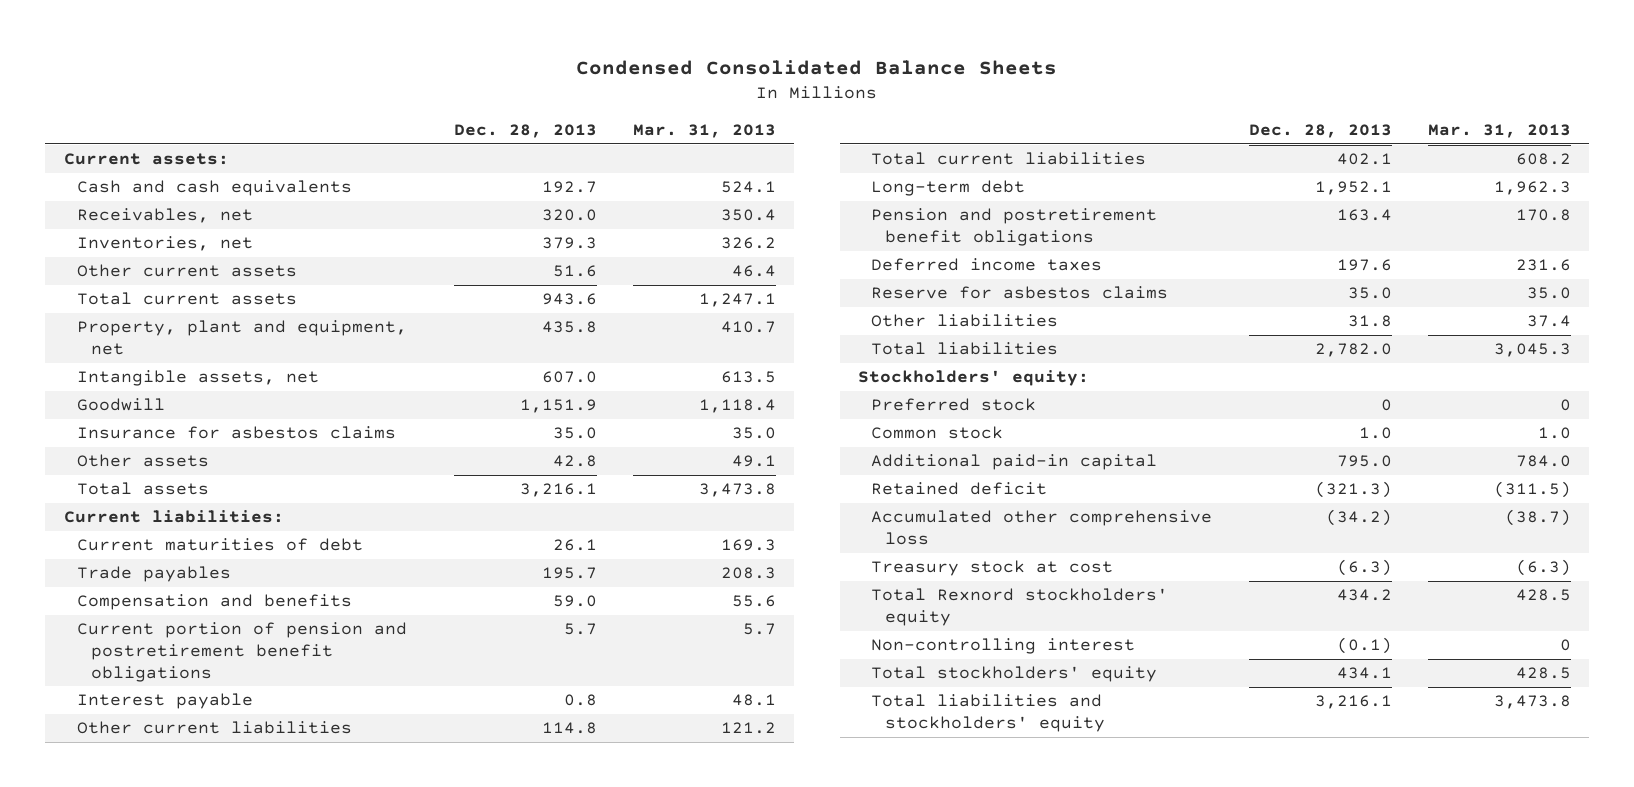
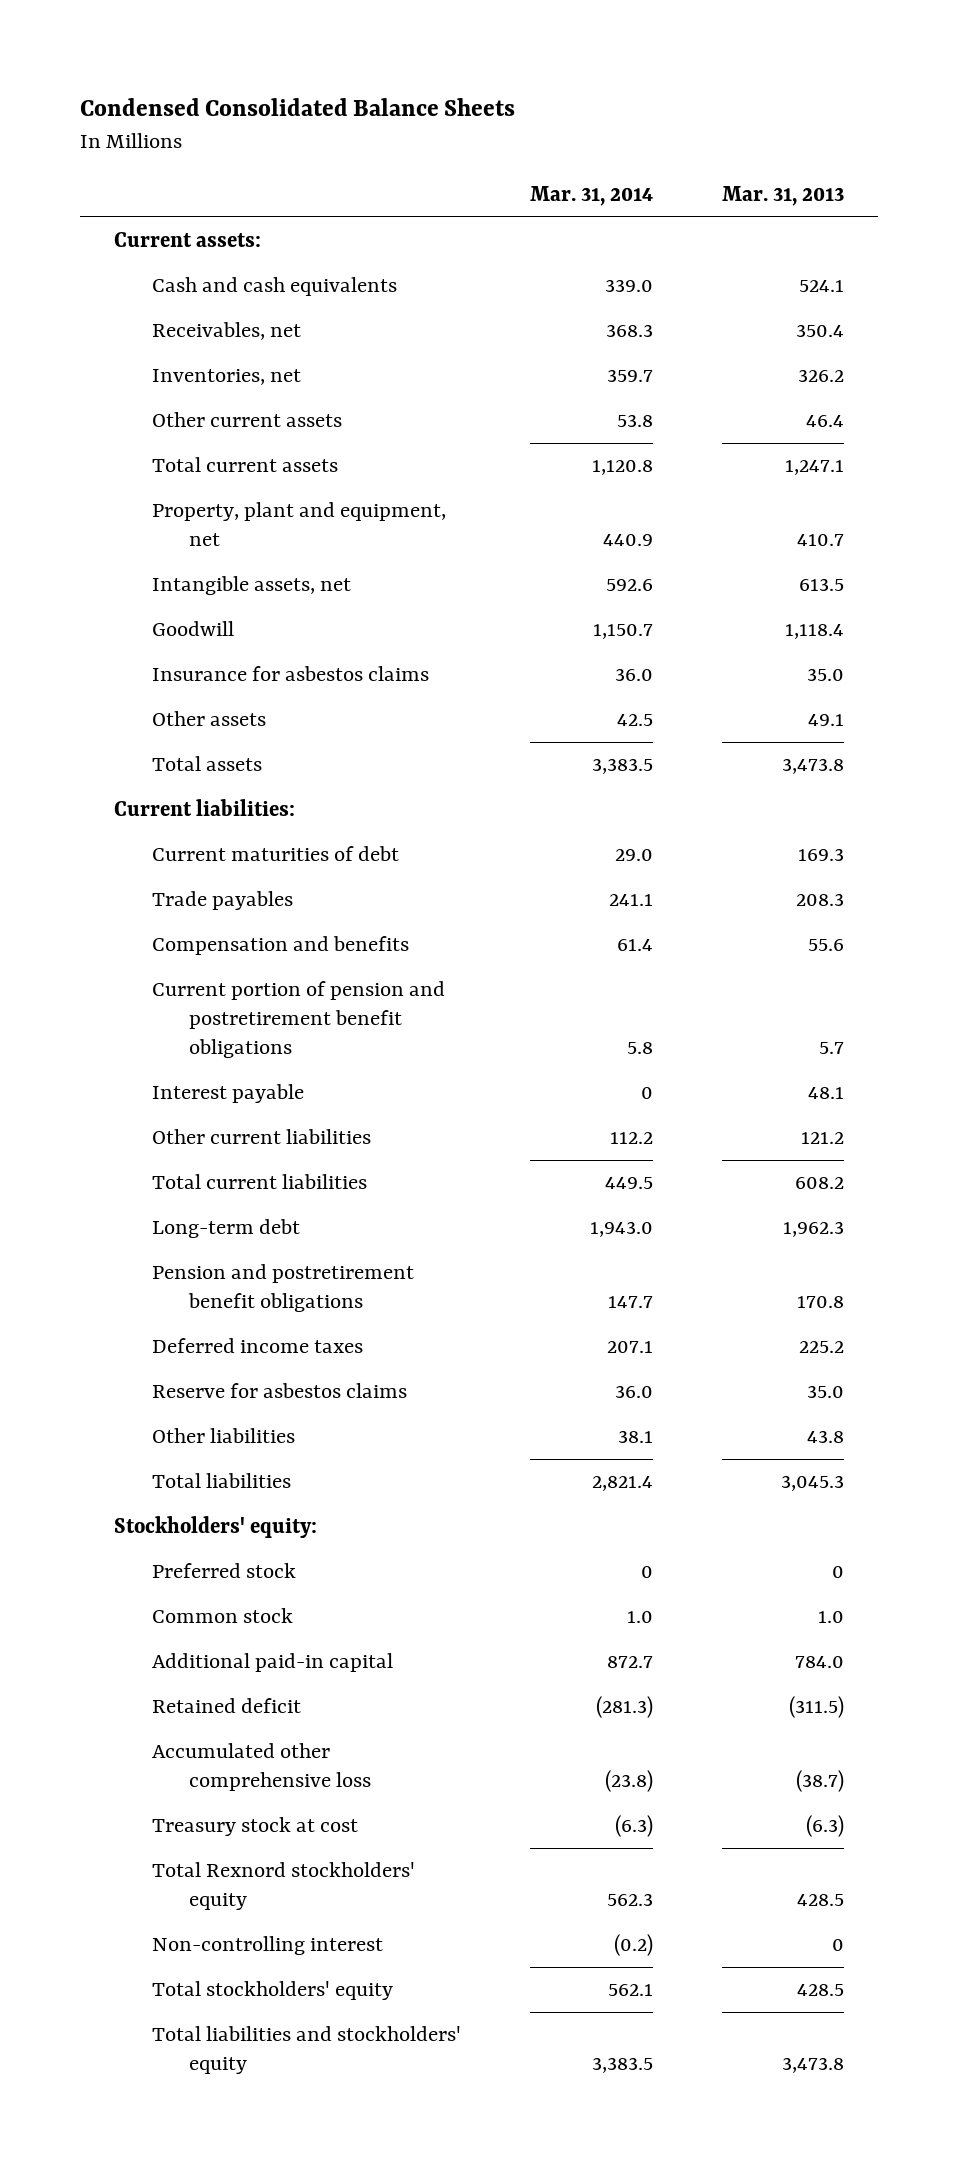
[454,124,598,139] Dec. 28, 2013 -> none
none -> [529,185,653,206] Mar. 31, 2014
[1515,259,1571,272] 231.6 -> [798,1341,844,1354] 225.2
[1526,315,1571,328] 37.4 -> [806,1430,844,1444] 43.8

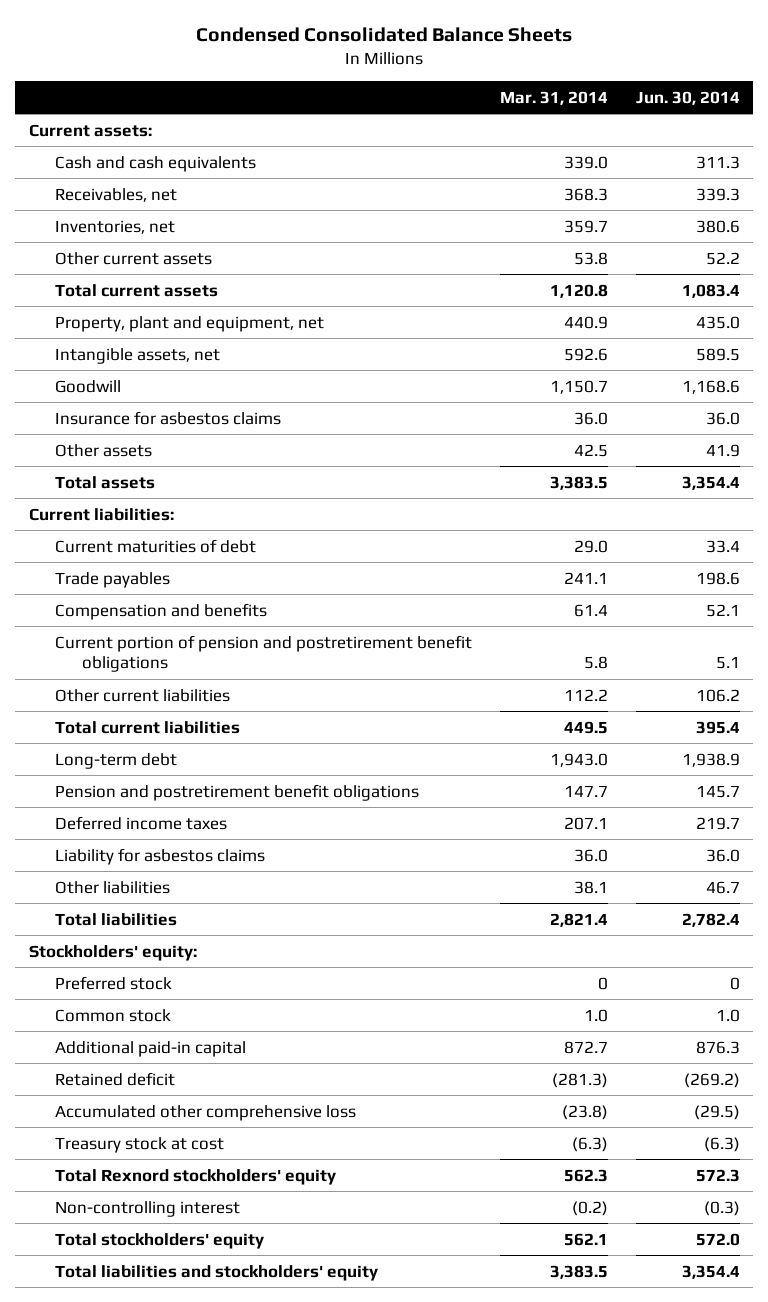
[721,185,844,206] Mar. 31, 2013 -> none
none -> [635,90,740,105] Jun. 30, 2014
[151,1084,304,1104] Interest payable -> none
[151,1383,407,1399] Reserve for asbestos claims -> [55,847,266,865] Liability for asbestos claims

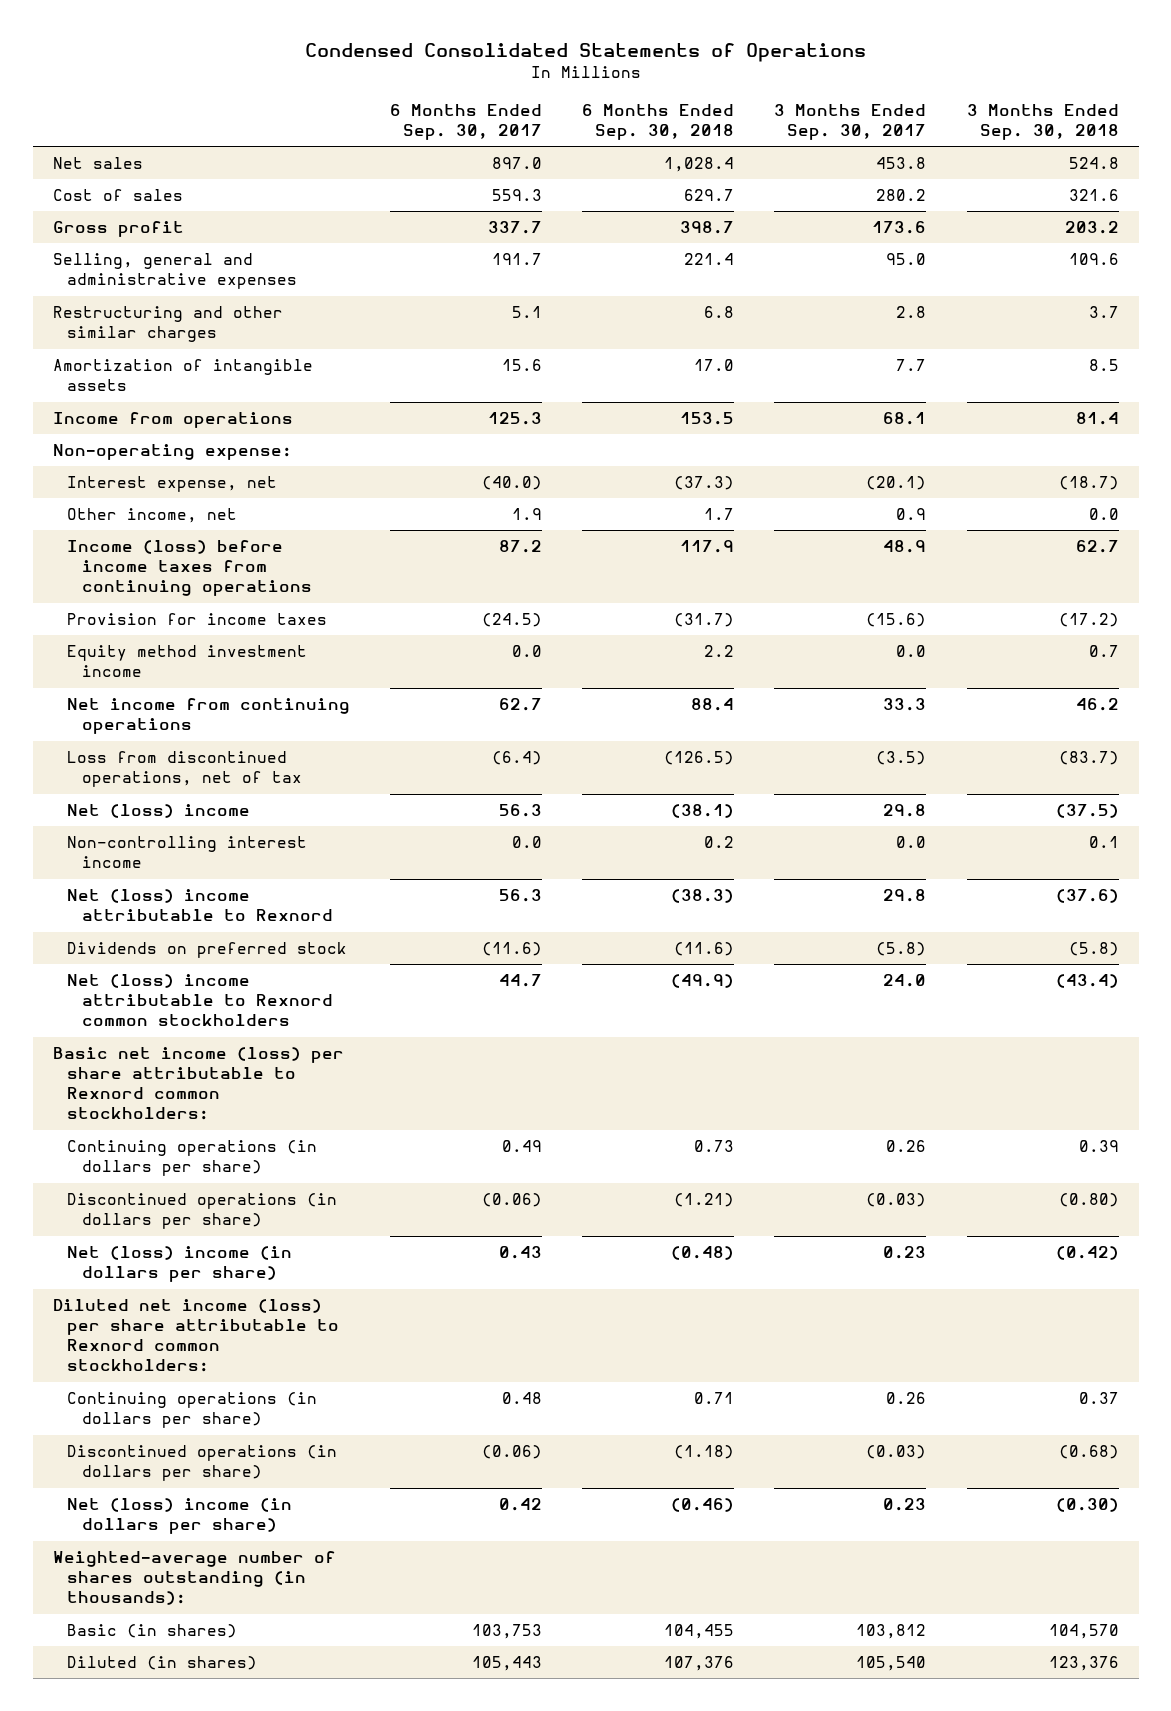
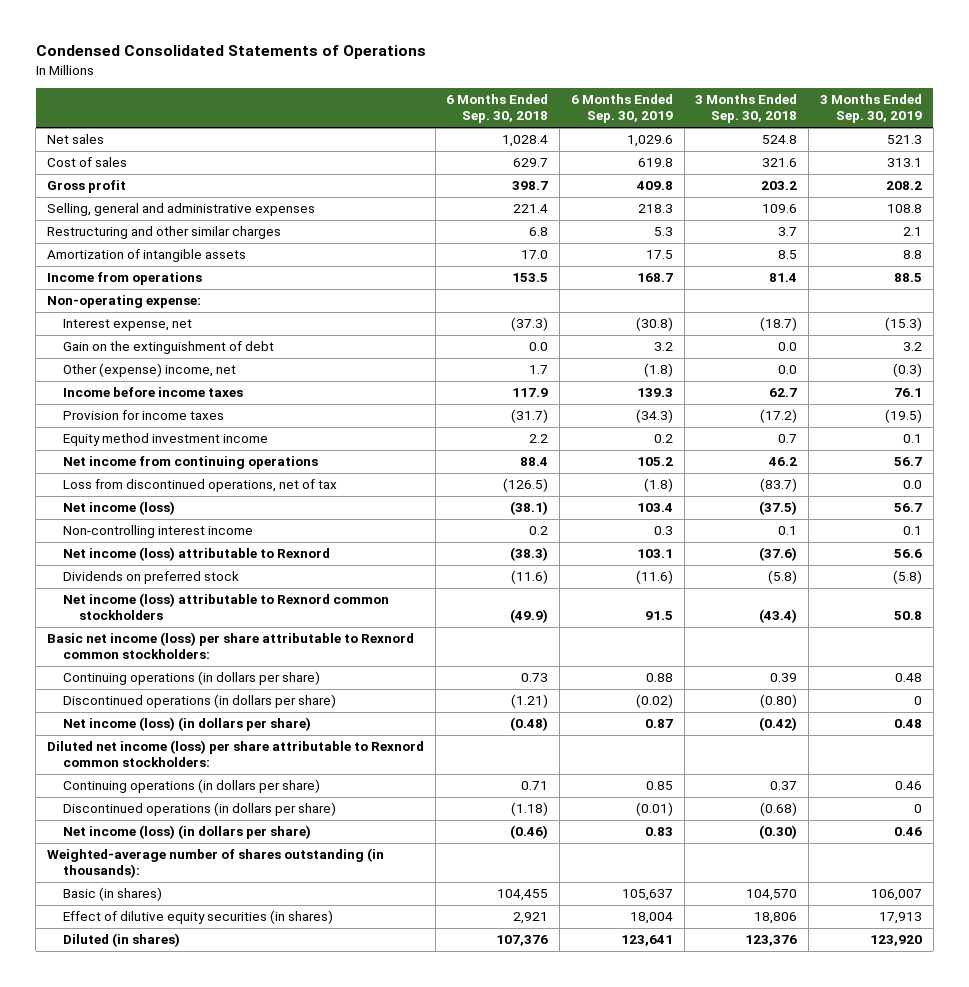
[390,103,543,140] 6 Months Ended Sep. 30, 2017 -> none
[774,103,927,140] 3 Months Ended Sep. 30, 2017 -> none
none -> [570,94,673,124] 6 Months Ended Sep. 30, 2019
none -> [819,94,922,124] 3 Months Ended Sep. 30, 2019
none -> [62,341,274,355] Gain on the extinguishment of debt
[67,508,238,524] Other income, net -> [62,363,236,378] Other (expense) income, net
[67,540,312,597] Income (loss) before income taxes from continuing operations -> [62,387,243,398] Income before income taxes
[67,804,251,819] Net (loss) income -> [62,501,175,516] Net income (loss)
[67,889,333,922] Net (loss) income attributable to Rexnord -> [62,547,330,562] Net income (loss) attributable to Rexnord
[67,974,333,1027] Net (loss) income attributable to Rexnord common stockholders -> [62,593,389,621] Net income (loss) attributable to Rexnord common stockholders
[67,1246,293,1283] Net (loss) income (in dollars per share) -> [62,717,311,732] Net income (loss) (in dollars per share)
[67,1498,293,1535] Net (loss) income (in dollars per share) -> [62,825,311,840] Net income (loss) (in dollars per share)
none -> [62,910,333,925] Effect of dilutive equity securities (in shares)

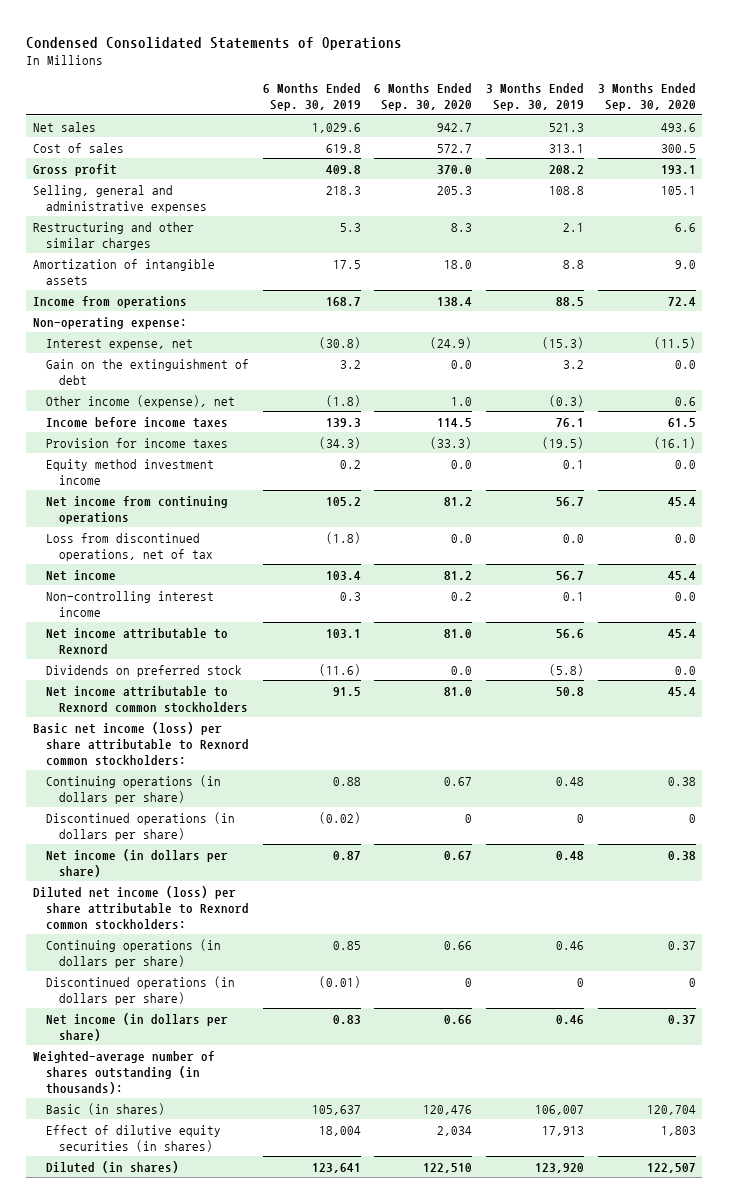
[446,94,549,124] 6 Months Ended Sep. 30, 2018 -> none
[695,94,798,124] 3 Months Ended Sep. 30, 2018 -> none
none -> [374,83,473,112] 6 Months Ended Sep. 30, 2020
none -> [597,83,696,112] 3 Months Ended Sep. 30, 2020
[62,363,236,378] Other (expense) income, net -> [46,394,236,408] Other income (expense), net
[62,501,175,516] Net income (loss) -> [46,569,117,581] Net income
[62,547,330,562] Net income (loss) attributable to Rexnord -> [46,627,229,654] Net income attributable to Rexnord
[62,593,389,621] Net income (loss) attributable to Rexnord common stockholders -> [46,685,249,713] Net income attributable to Rexnord common stockholders
[62,717,311,732] Net income (loss) (in dollars per share) -> [46,848,229,877] Net income (in dollars per share)
[62,825,311,840] Net income (loss) (in dollars per share) -> [46,1012,229,1041] Net income (in dollars per share)

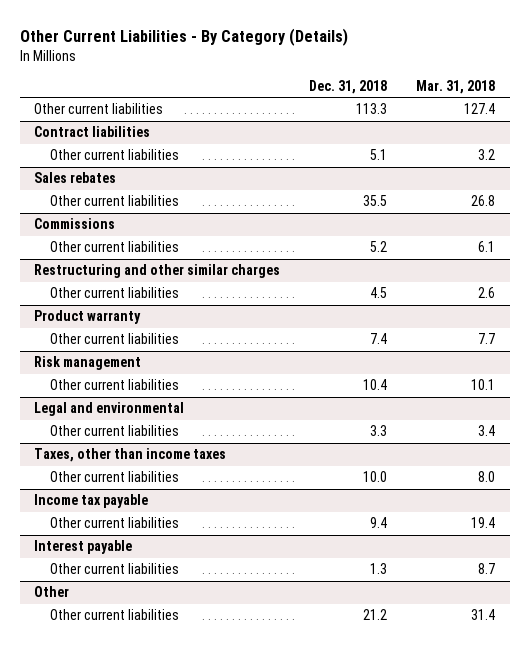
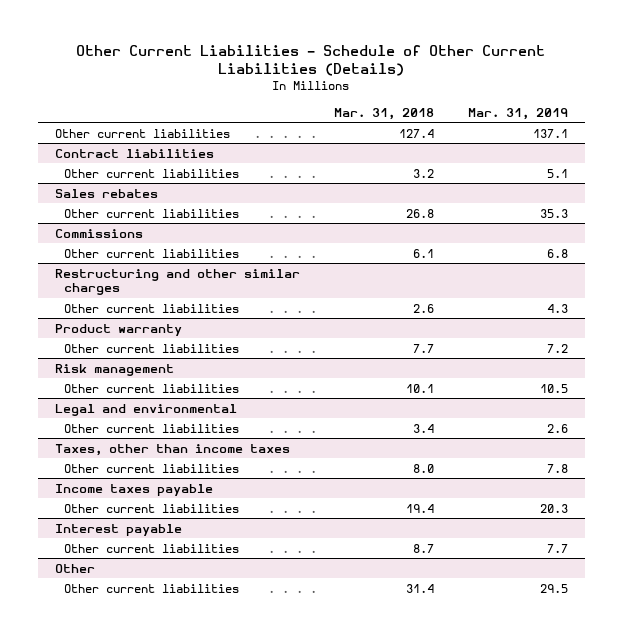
[19,27,348,46] Other Current Liabilities - By Category (Details) -> [76,45,546,77] Other Current Liabilities - Schedule of Other Current Liabilities (Details)
[309,80,388,95] Dec. 31, 2018 -> none
none -> [467,107,568,120] Mar. 31, 2019
[34,494,149,509] Income tax payable -> [54,483,213,496] Income taxes payable

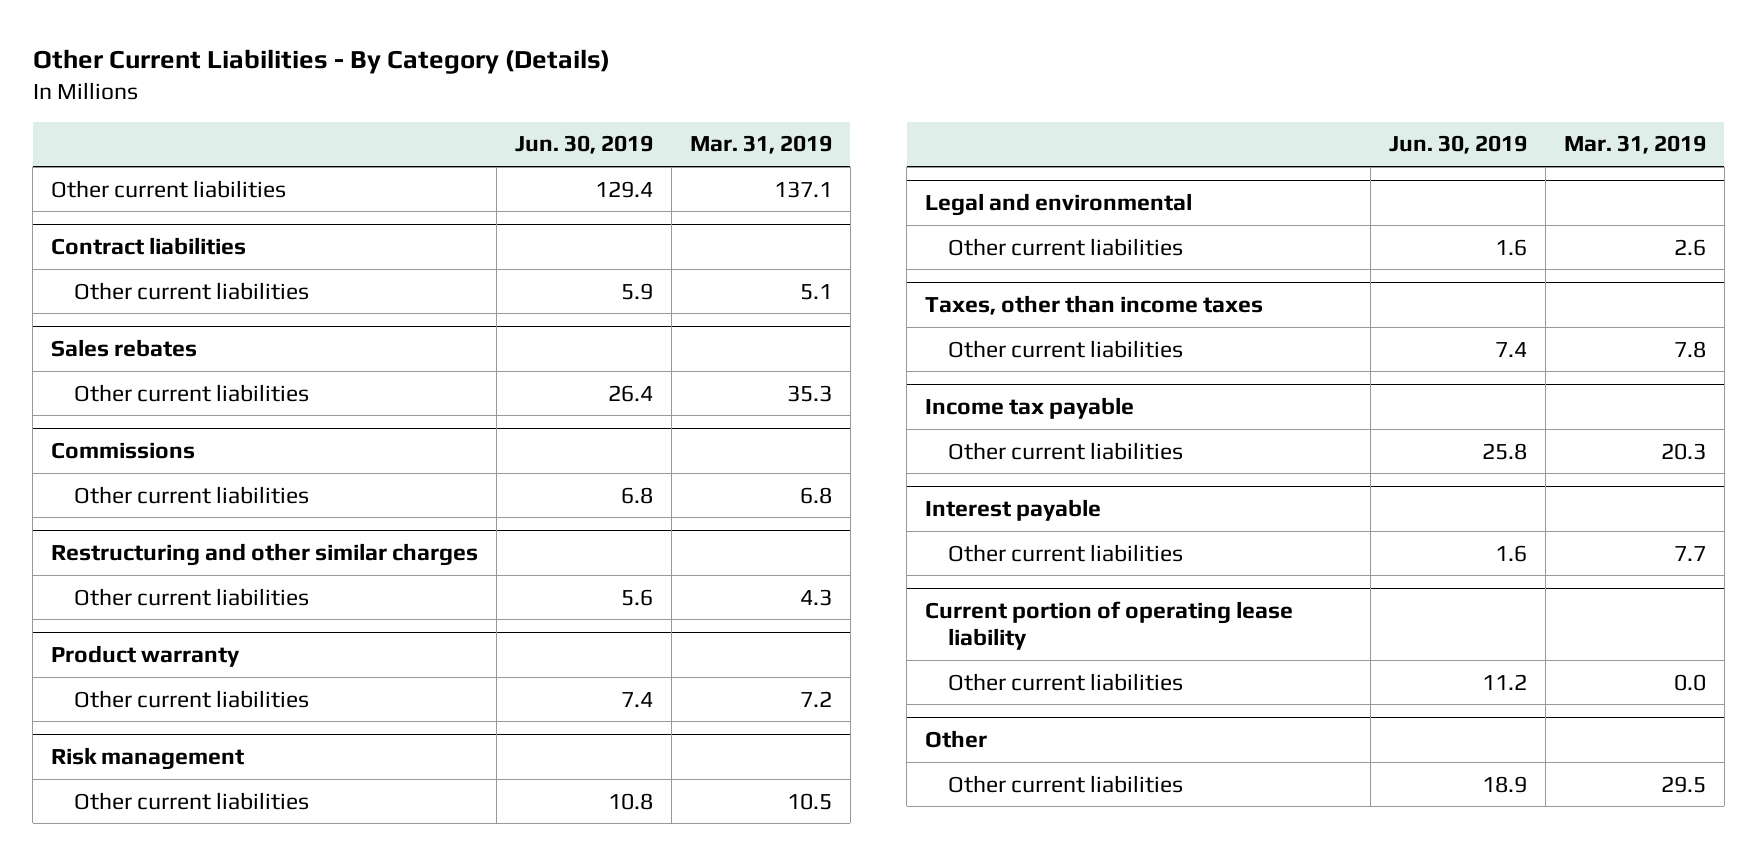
[76,45,546,77] Other Current Liabilities - Schedule of Other Current Liabilities (Details) -> [32,49,610,75] Other Current Liabilities - By Category (Details)
[333,107,434,120] Mar. 31, 2018 -> none
none -> [515,135,654,155] Jun. 30, 2019
[54,483,213,496] Income taxes payable -> [925,397,1135,420] Income tax payable
none -> [925,601,1294,651] Current portion of operating lease liability
none -> [948,672,1184,691] Other current liabilities

